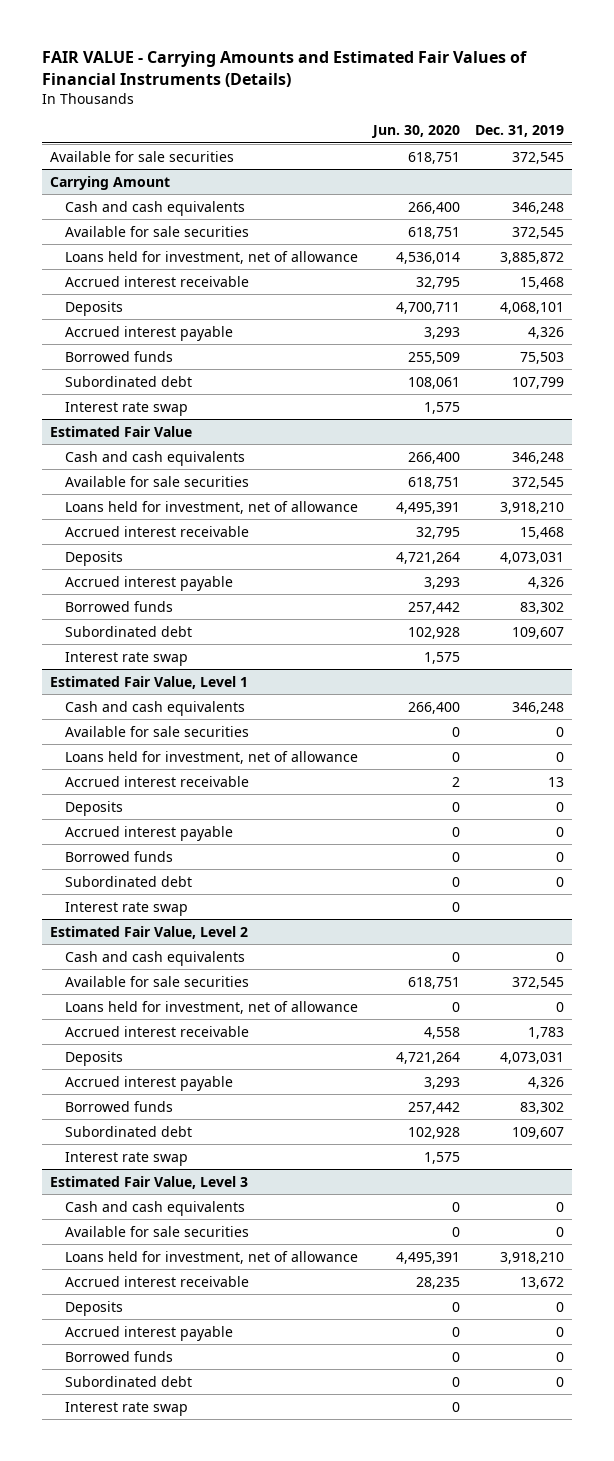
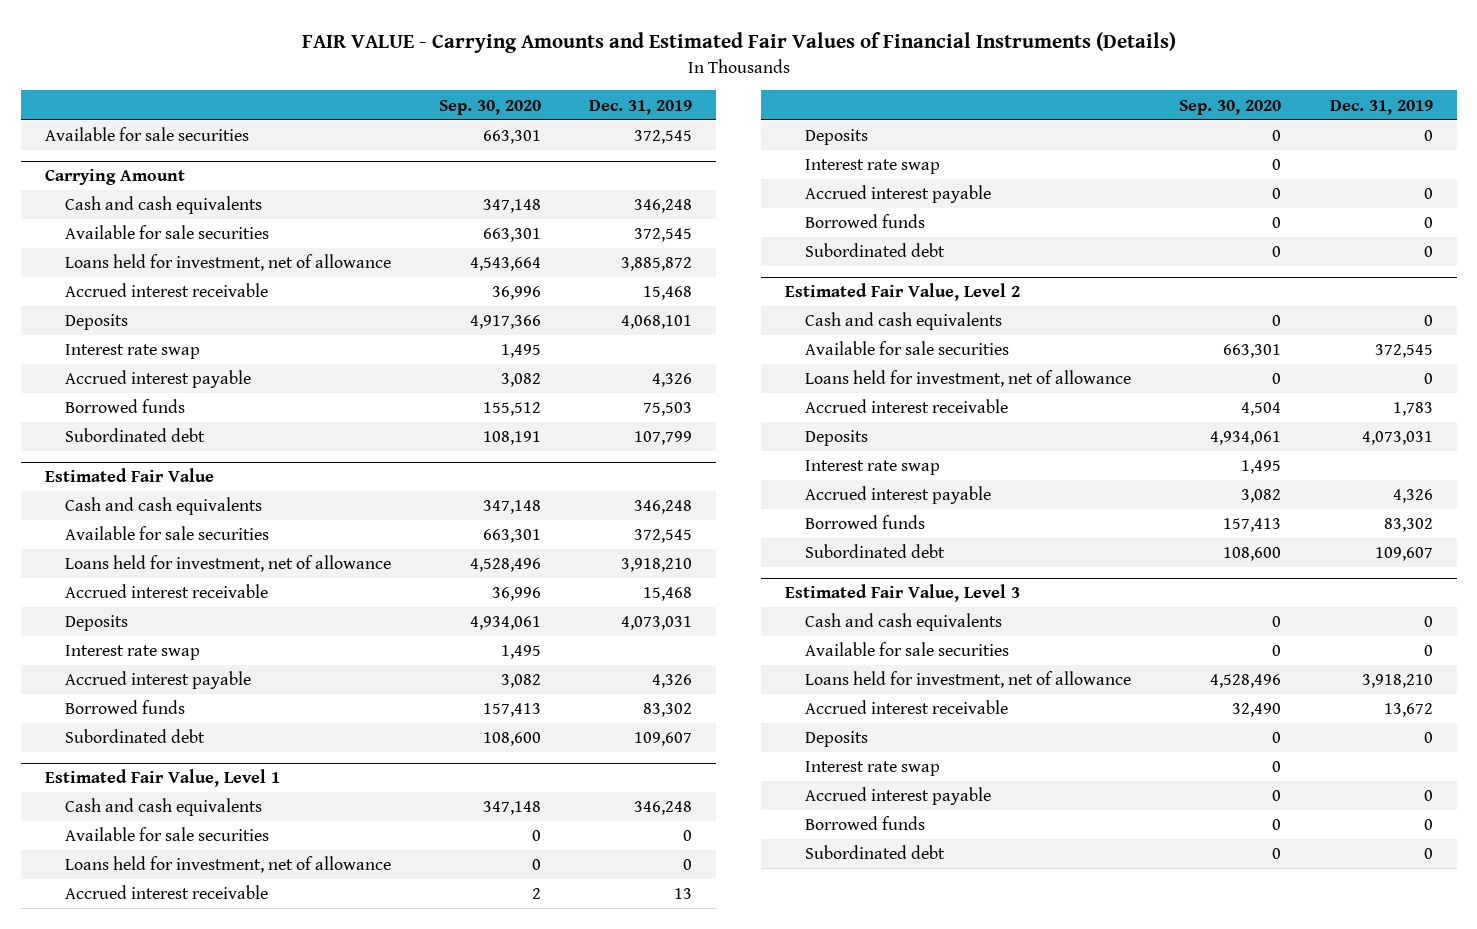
[371,124,461,138] Jun. 30, 2020 -> none
none -> [438,99,541,115] Sep. 30, 2020
[64,401,188,416] Interest rate swap -> [64,344,200,360] Interest rate swap
[64,651,188,666] Interest rate swap -> [64,645,200,661] Interest rate swap
[64,901,188,916] Interest rate swap -> [805,159,941,175] Interest rate swap
[64,1151,188,1166] Interest rate swap -> [805,460,941,476] Interest rate swap
[64,1401,188,1416] Interest rate swap -> [805,761,941,777] Interest rate swap

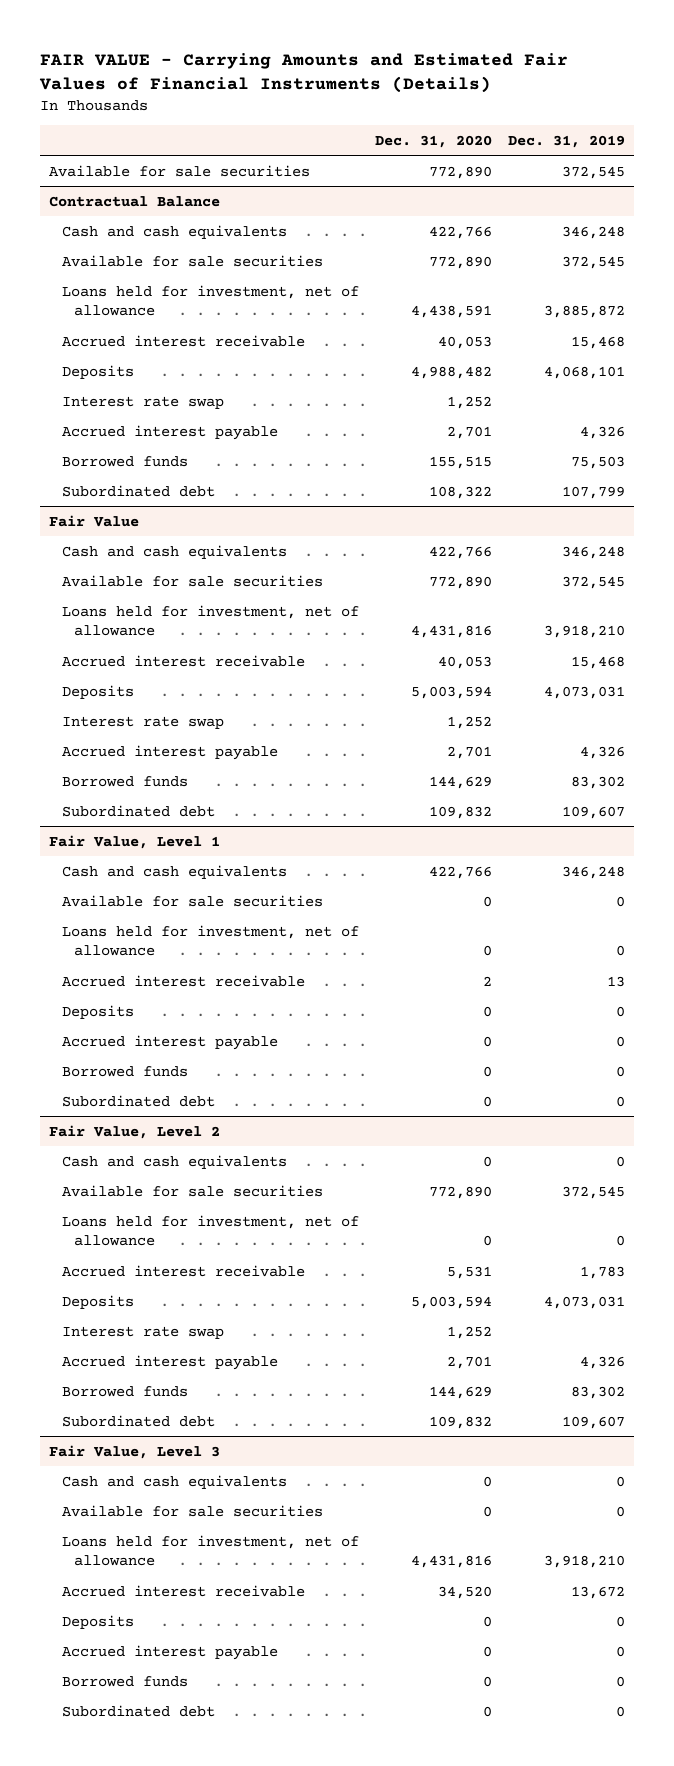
[438,99,541,115] Sep. 30, 2020 -> none
none -> [374,134,492,148] Dec. 31, 2020
[44,169,185,186] Carrying Amount -> [48,195,220,207] Contractual Balance
[44,468,214,483] Estimated Fair Value -> [48,514,139,527] Fair Value
[44,769,280,788] Estimated Fair Value, Level 1 -> [48,834,220,849] Fair Value, Level 1
[805,159,941,175] Interest rate swap -> none
[785,283,1021,302] Estimated Fair Value, Level 2 -> [48,1124,220,1139] Fair Value, Level 2
[785,584,1021,603] Estimated Fair Value, Level 3 -> [48,1444,220,1459] Fair Value, Level 3
[805,761,941,777] Interest rate swap -> none

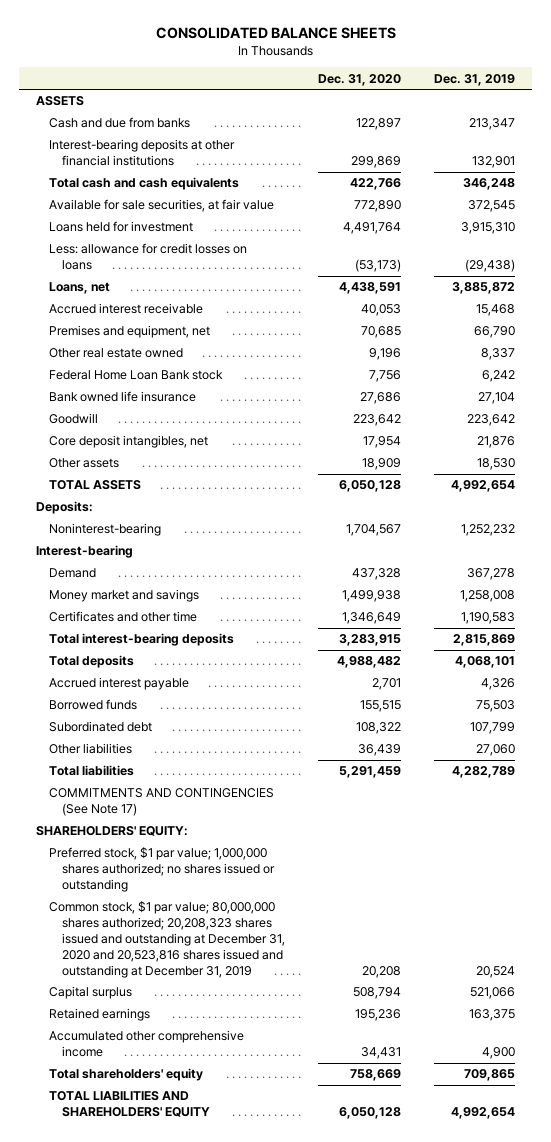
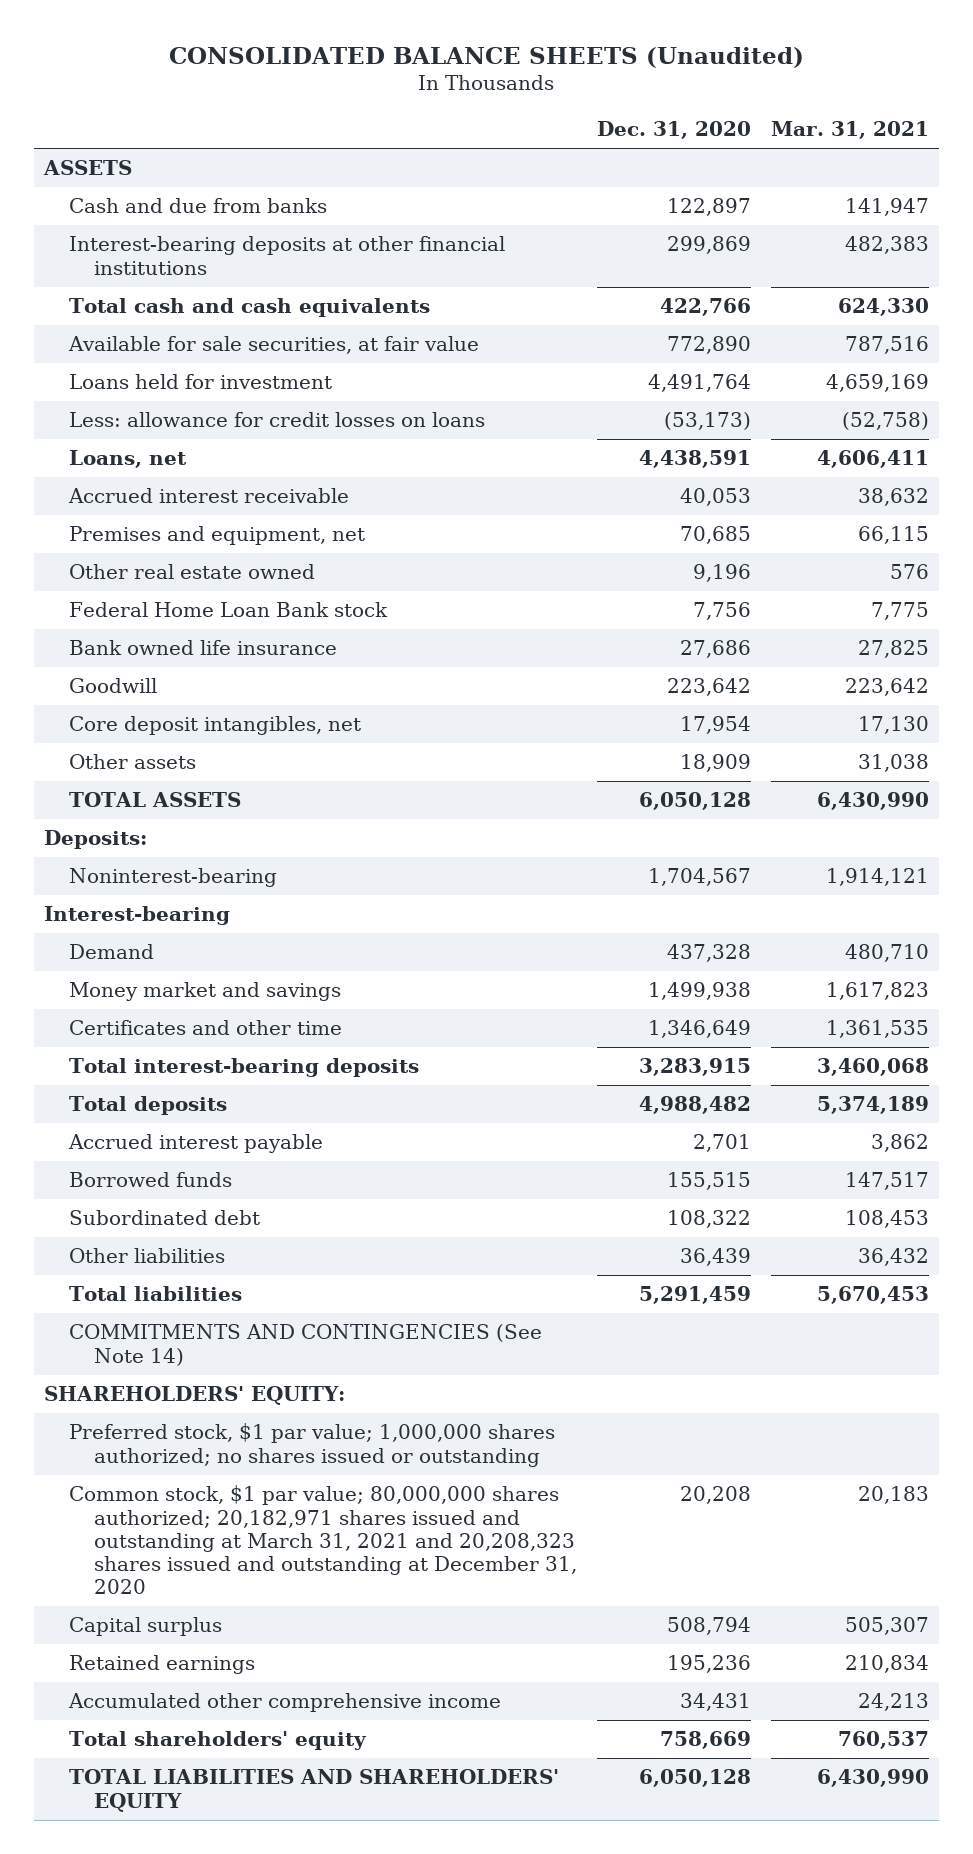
[155,27,396,40] CONSOLIDATED BALANCE SHEETS -> [169,47,805,69] CONSOLIDATED BALANCE SHEETS (Unaudited)
[434,73,516,86] Dec. 31, 2019 -> none
none -> [770,121,929,140] Mar. 31, 2021
[48,788,274,817] COMMITMENTS AND CONTINGENCIES (See Note 17) -> [68,1324,542,1366] COMMITMENTS AND CONTINGENCIES (See Note 14)
[48,901,285,978] Common stock, $1 par value; 80,000,000 shares authorized; 20,208,323 shares issued and outstanding at December 31, 2020 and 20,523,816 shares issued and outstanding at December 31, 2019 -> [68,1485,577,1595] Common stock, $1 par value; 80,000,000 shares authorized; 20,182,971 shares issued and outstanding at March 31, 2021 and 20,208,323 shares issued and outstanding at December 31, 2020

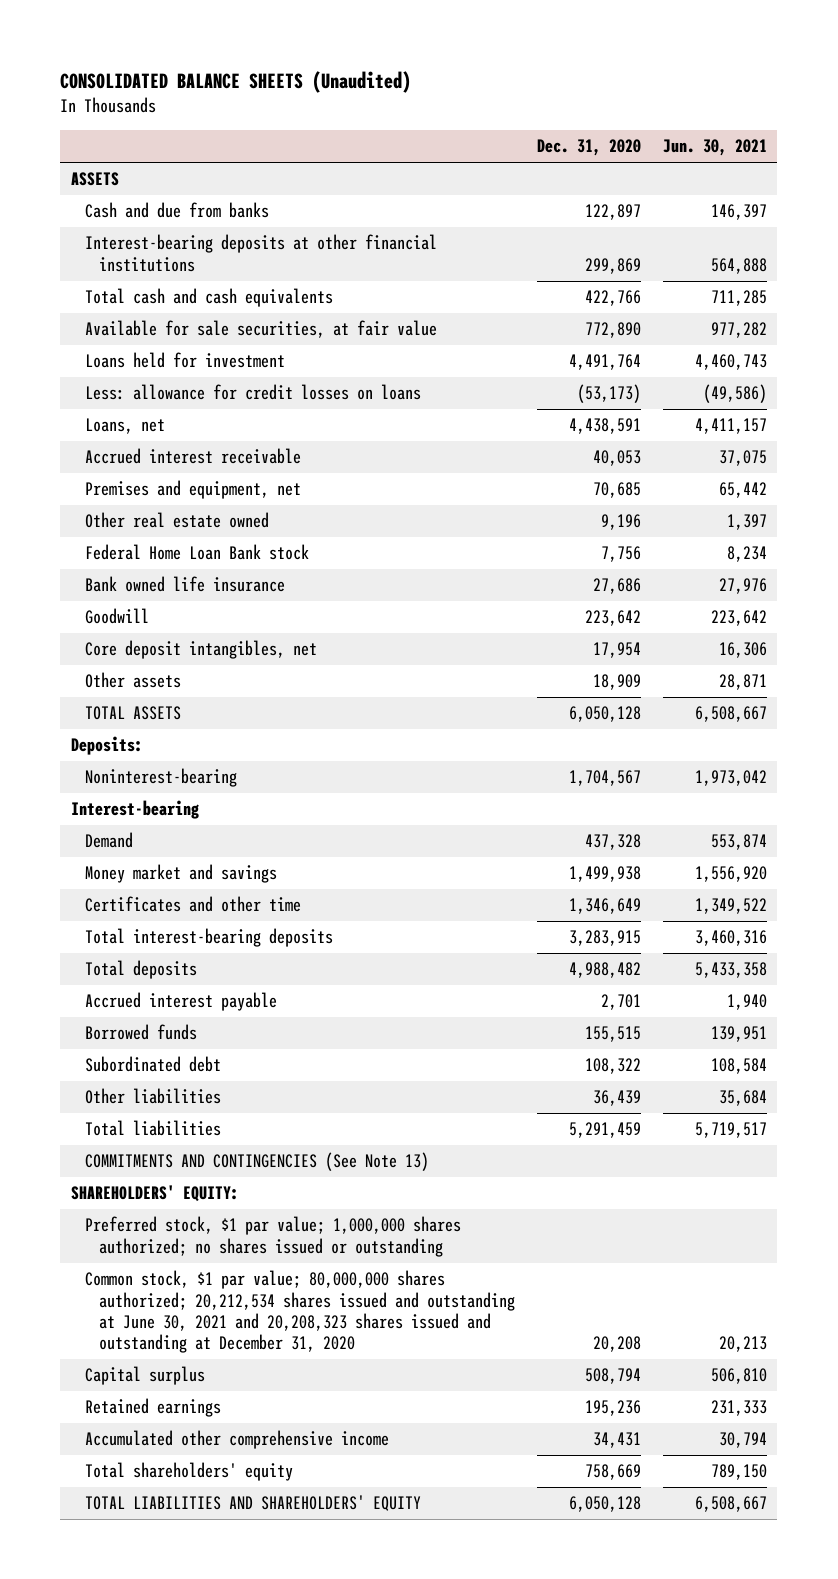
[770,121,929,140] Mar. 31, 2021 -> none
none -> [662,139,767,157] Jun. 30, 2021
[68,1324,542,1366] COMMITMENTS AND CONTINGENCIES (See Note 14) -> [85,1152,430,1172] COMMITMENTS AND CONTINGENCIES (See Note 13)
[68,1485,577,1595] Common stock, $1 par value; 80,000,000 shares authorized; 20,182,971 shares issued and outstanding at March 31, 2021 and 20,208,323 shares issued and outstanding at December 31, 2020 -> [85,1270,515,1353] Common stock, $1 par value; 80,000,000 shares authorized; 20,212,534 shares issued and outstanding at June 30, 2021 and 20,208,323 shares issued and outstanding at December 31, 2020

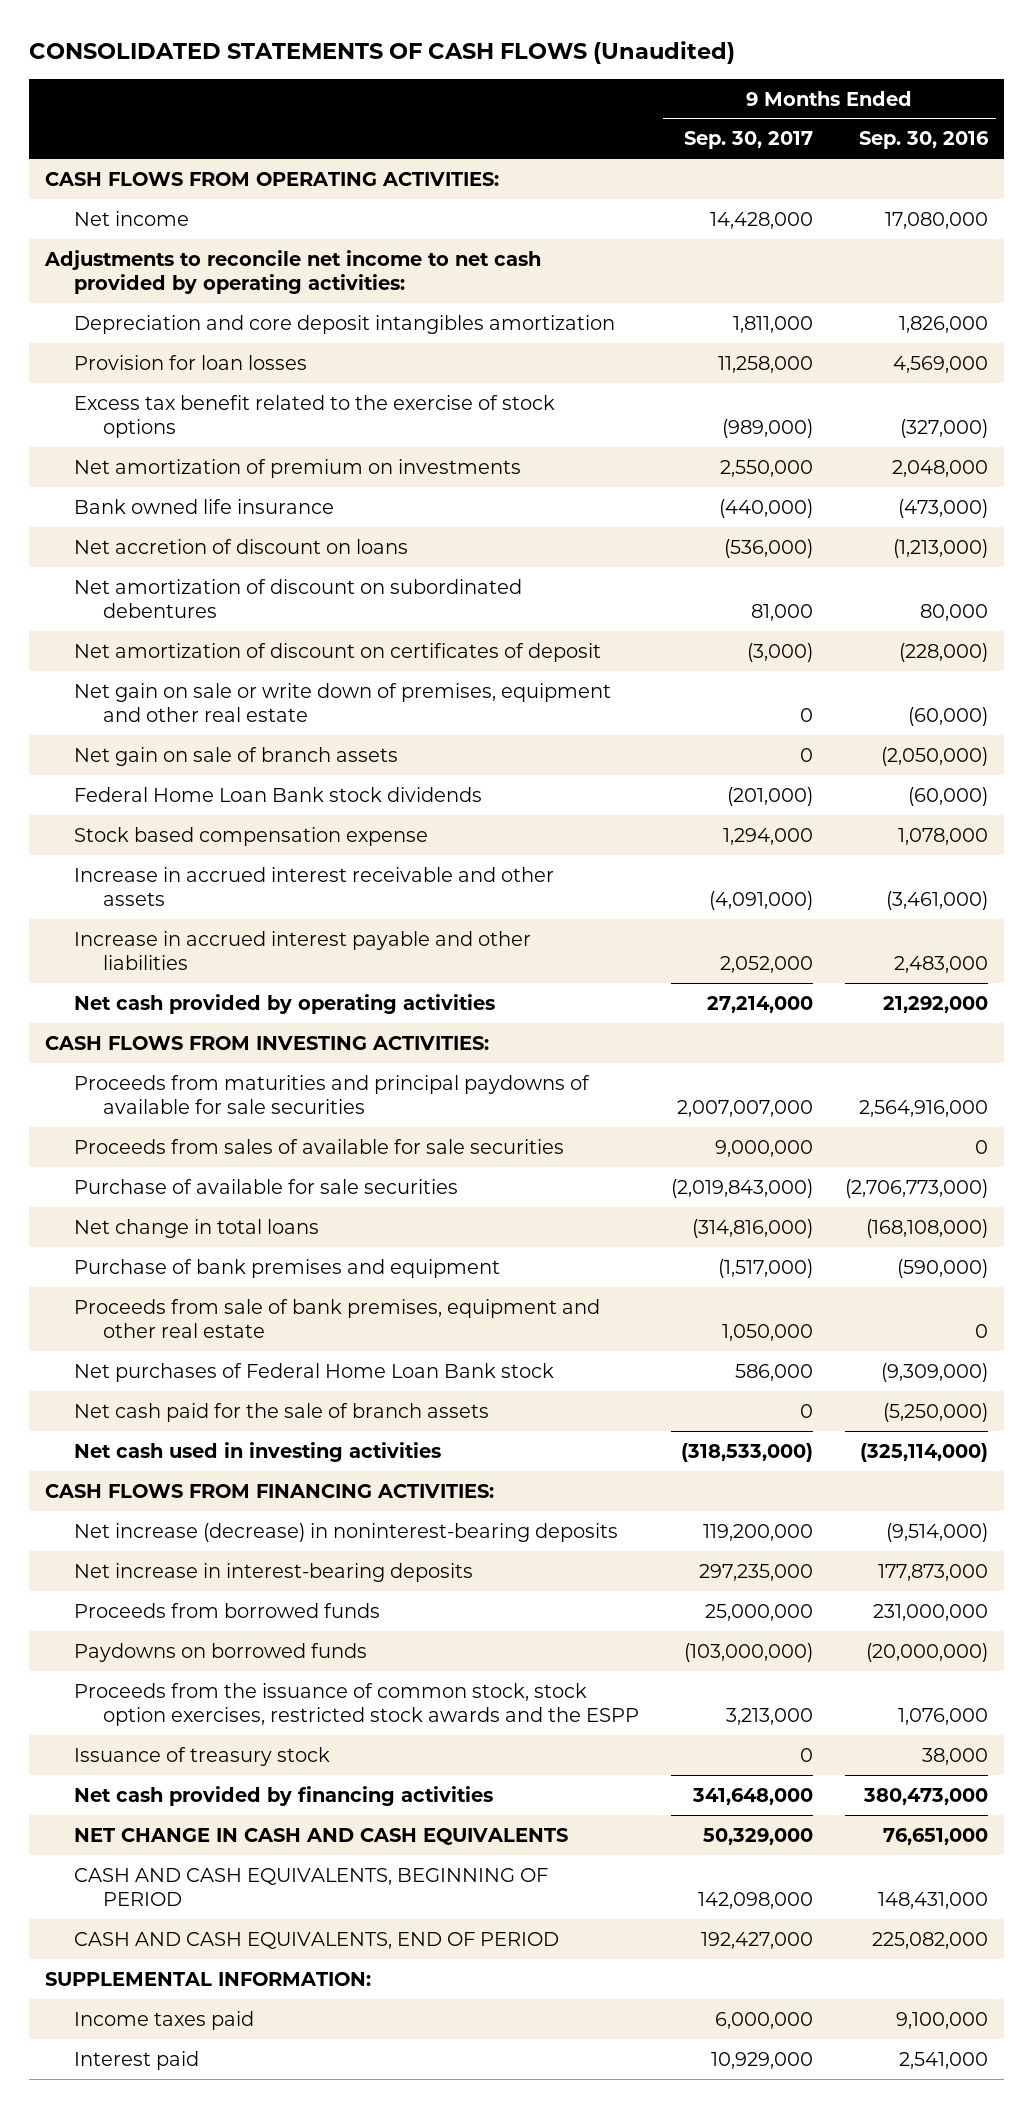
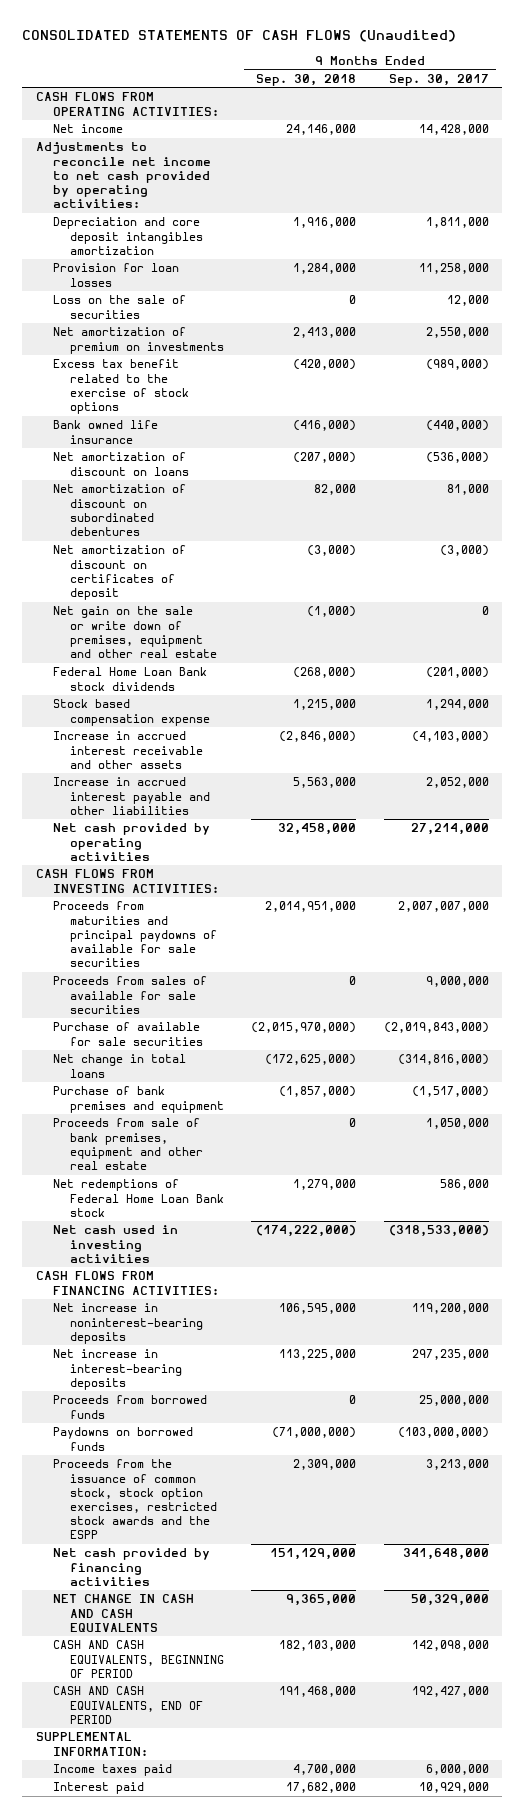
[858,131,989,150] Sep. 30, 2016 -> none
none -> [256,73,357,86] Sep. 30, 2018
none -> [52,295,186,319] Loss on the sale of securities
[73,394,555,439] Excess tax benefit related to the exercise of stock options -> [52,359,189,414] Excess tax benefit related to the exercise of stock options
[73,538,408,554] Net accretion of discount on loans -> [52,452,189,476] Net amortization of discount on loans
[73,746,398,766] Net gain on sale of branch assets -> none
[73,682,611,723] Net gain on sale or write down of premises, equipment and other real estate -> [52,606,217,658] Net gain on the sale or write down of premises, equipment and other real estate
[708,891,813,911] (4,091,000) -> [411,731,489,743] (4,103,000)
[73,1402,489,1422] Net cash paid for the sale of branch assets -> none
[73,1362,554,1382] Net purchases of Federal Home Loan Bank stock -> [52,1179,224,1217] Net redemptions of Federal Home Loan Bank stock
[73,1522,618,1542] Net increase (decrease) in noninterest-bearing deposits -> [52,1303,203,1344] Net increase in noninterest-bearing deposits
[73,1746,330,1766] Issuance of treasury stock -> none

